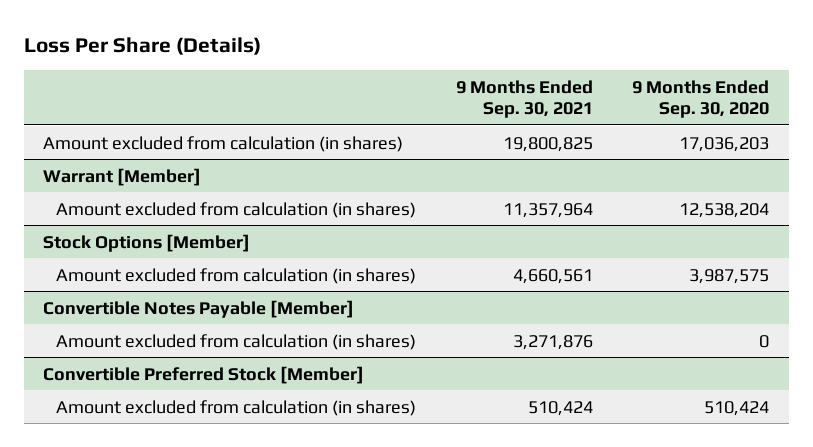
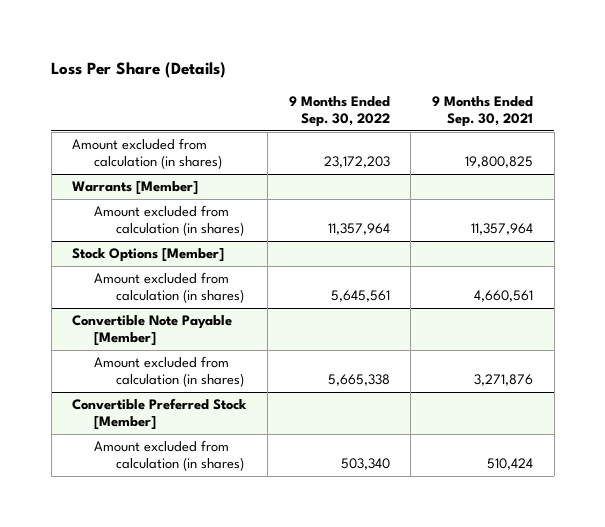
[632,79,770,118] 9 Months Ended Sep. 30, 2020 -> none
none -> [288,95,390,128] 9 Months Ended Sep. 30, 2022
[43,167,202,186] Warrant [Member] -> [72,181,199,196] Warrants [Member]
[43,299,355,318] Convertible Notes Payable [Member] -> [72,315,233,347] Convertible Note Payable [Member]

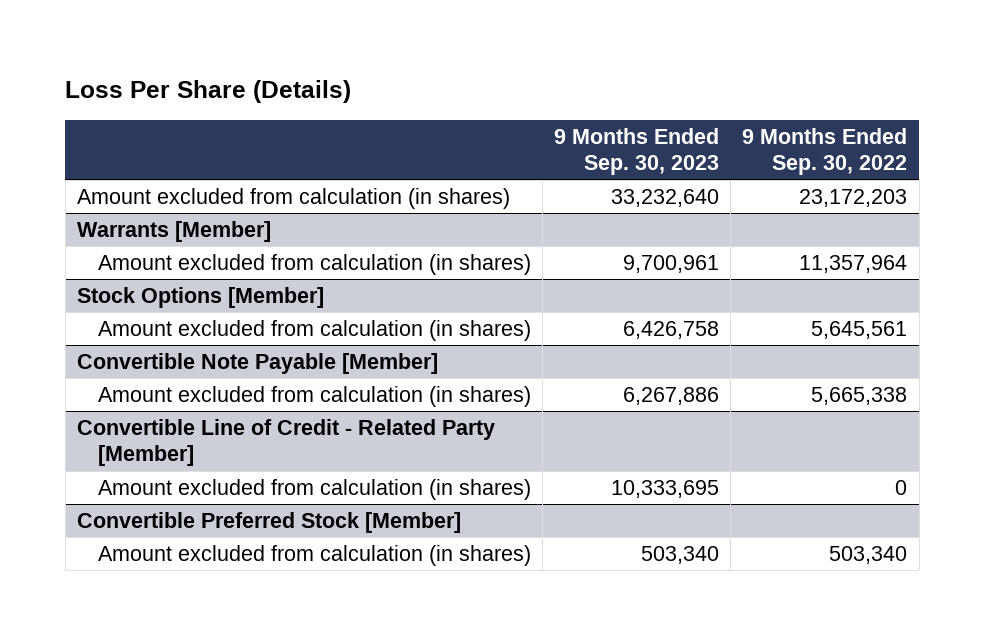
[431,95,533,128] 9 Months Ended Sep. 30, 2021 -> none
none -> [553,127,719,175] 9 Months Ended Sep. 30, 2023
none -> [76,419,495,467] Convertible Line of Credit - Related Party [Member]
none -> [97,479,531,501] Amount excluded from calculation (in shares)

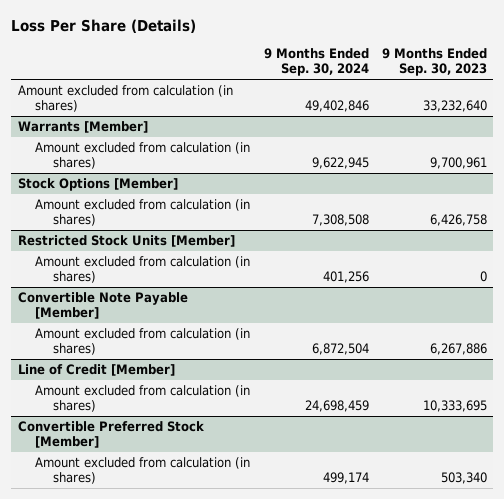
[742,127,908,175] 9 Months Ended Sep. 30, 2022 -> none
none -> [263,48,369,77] 9 Months Ended Sep. 30, 2024
none -> [17,235,235,248] Restricted Stock Units [Member]
none -> [35,256,251,284] Amount excluded from calculation (in shares)
[76,419,495,467] Convertible Line of Credit - Related Party [Member] -> [17,364,175,377] Line of Credit [Member]

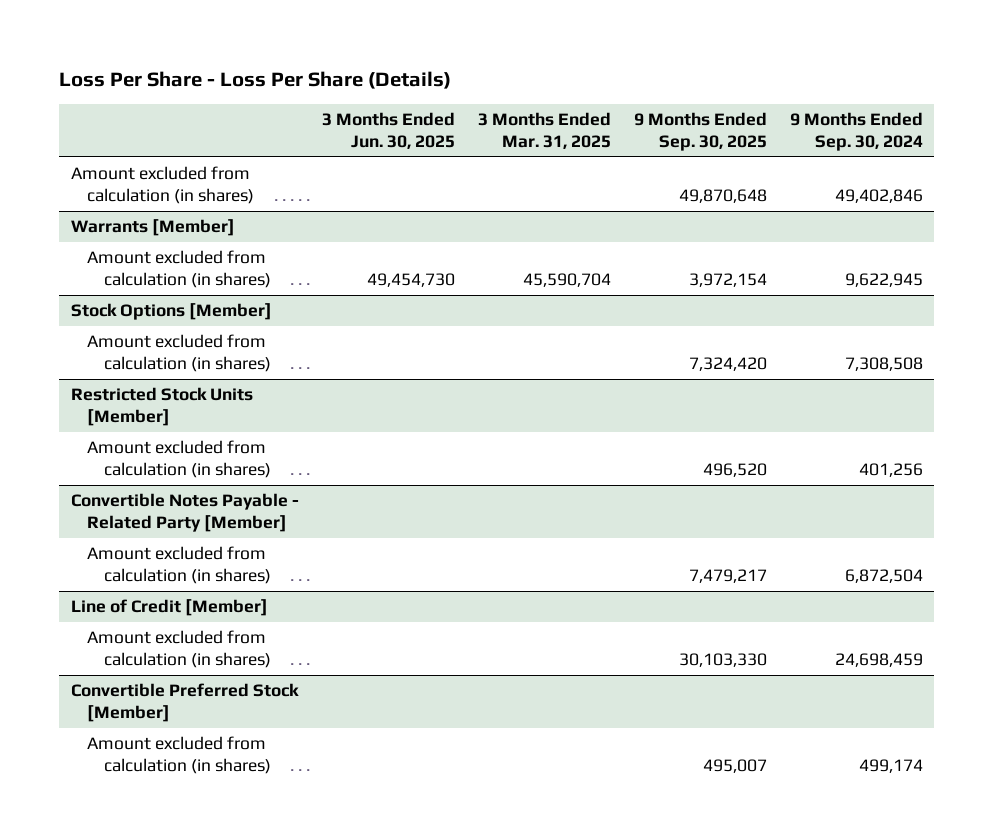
[11,18,197,33] Loss Per Share (Details) -> [59,71,452,90] Loss Per Share - Loss Per Share (Details)
[381,48,487,77] 9 Months Ended Sep. 30, 2023 -> none
none -> [321,112,455,149] 3 Months Ended Jun. 30, 2025
none -> [477,112,611,149] 3 Months Ended Mar. 31, 2025
none -> [633,112,767,151] 9 Months Ended Sep. 30, 2025
[17,292,188,320] Convertible Note Payable [Member] -> [70,493,299,532] Convertible Notes Payable - Related Party [Member]

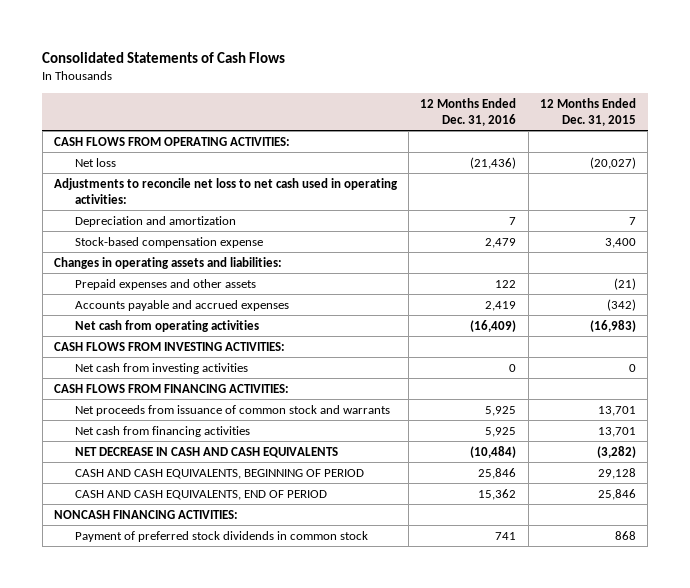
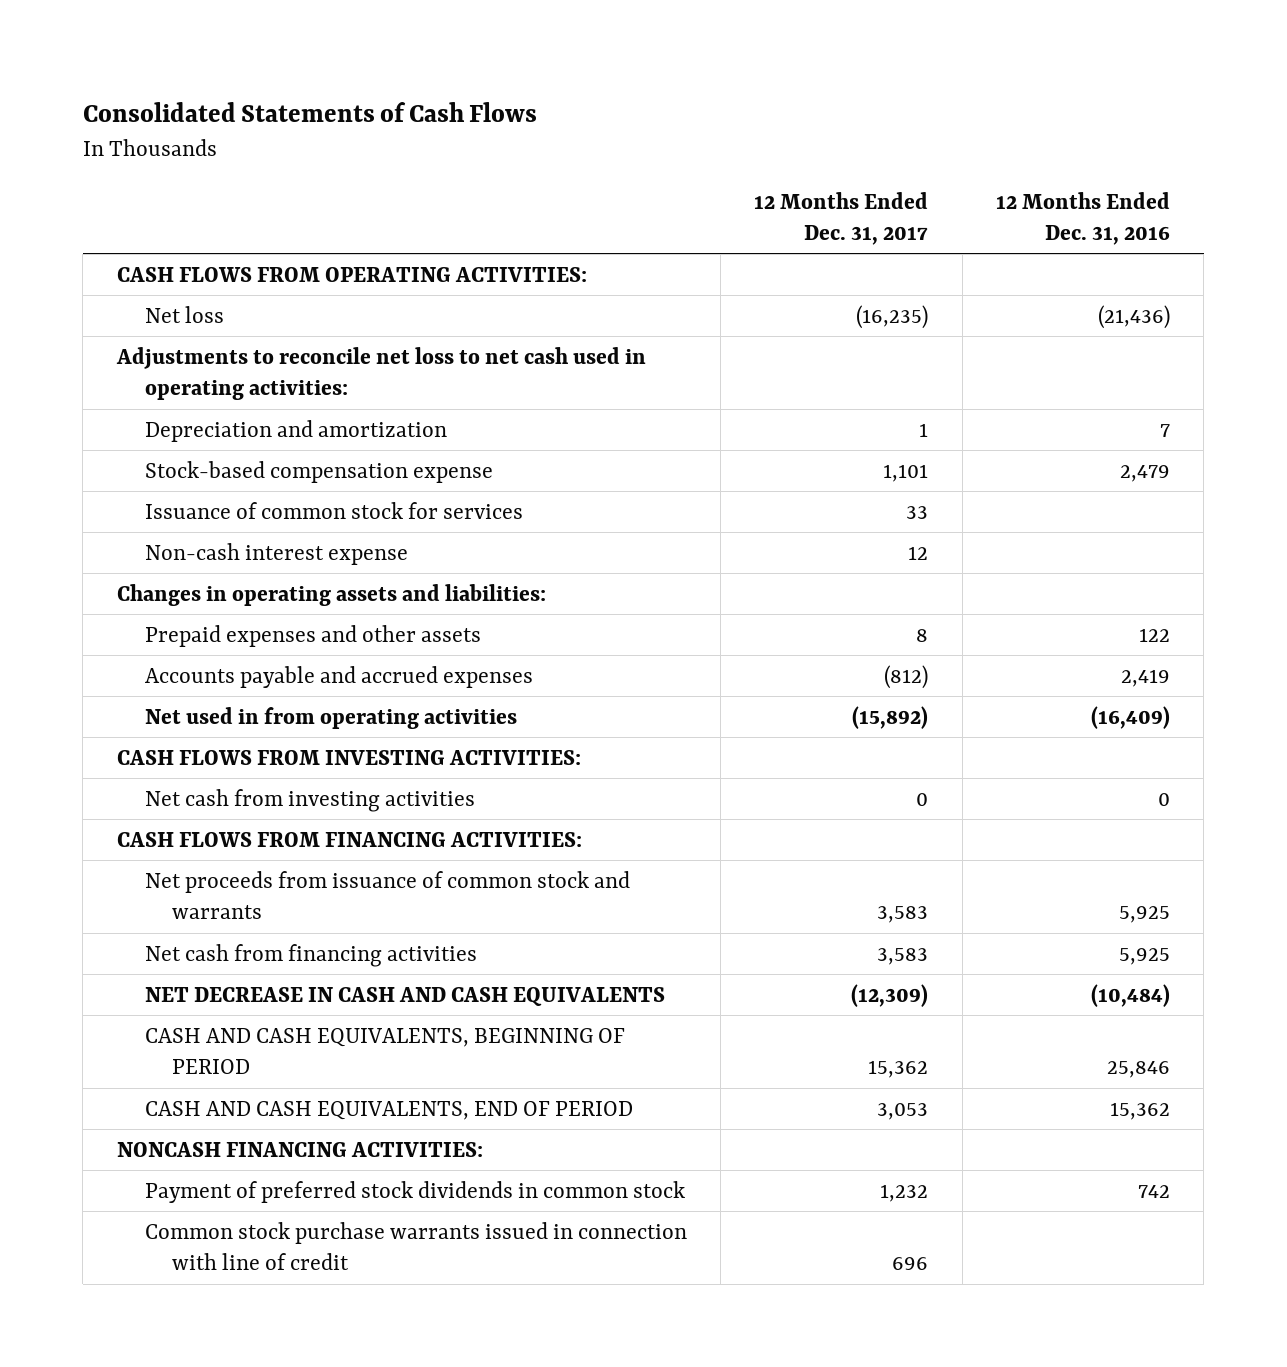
[539,98,636,126] 12 Months Ended Dec. 31, 2015 -> none
none -> [754,191,929,245] 12 Months Ended Dec. 31, 2017
none -> [144,501,523,519] Issuance of common stock for services
none -> [144,542,408,565] Non-cash interest expense
[74,319,259,332] Net cash from operating activities -> [144,706,517,729] Net used in from operating activities
[495,531,517,540] 741 -> [1138,1184,1171,1198] 742
none -> [144,1221,687,1271] Common stock purchase warrants issued in connection with line of credit

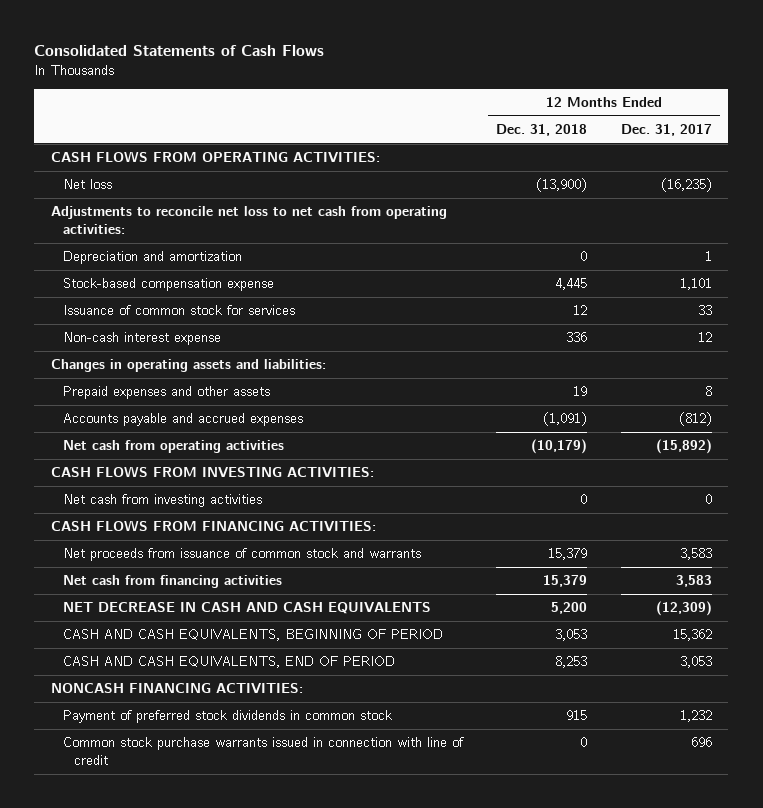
[996,191,1171,245] 12 Months Ended Dec. 31, 2016 -> none
none -> [496,124,588,137] Dec. 31, 2018
[115,346,646,401] Adjustments to reconcile net loss to net cash used in operating activities: -> [51,206,448,235] Adjustments to reconcile net loss to net cash from operating activities:
[144,706,517,729] Net used in from operating activities -> [62,440,284,454] Net cash from operating activities

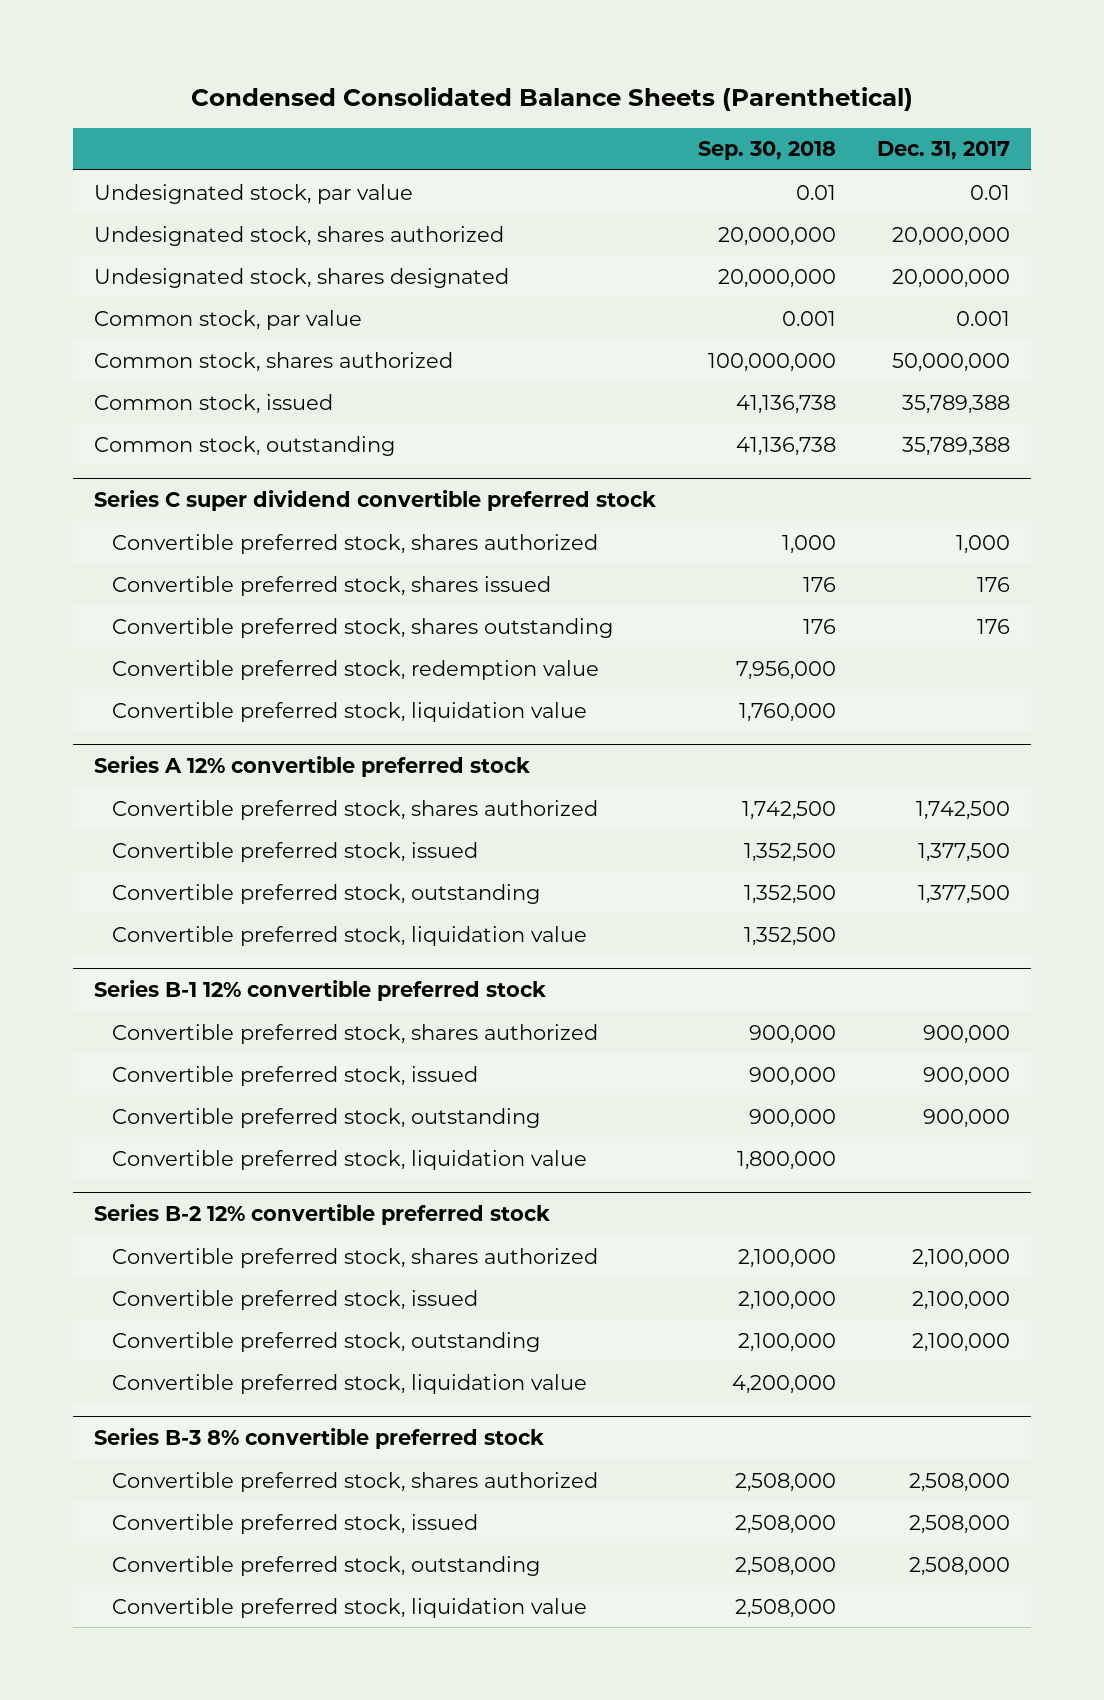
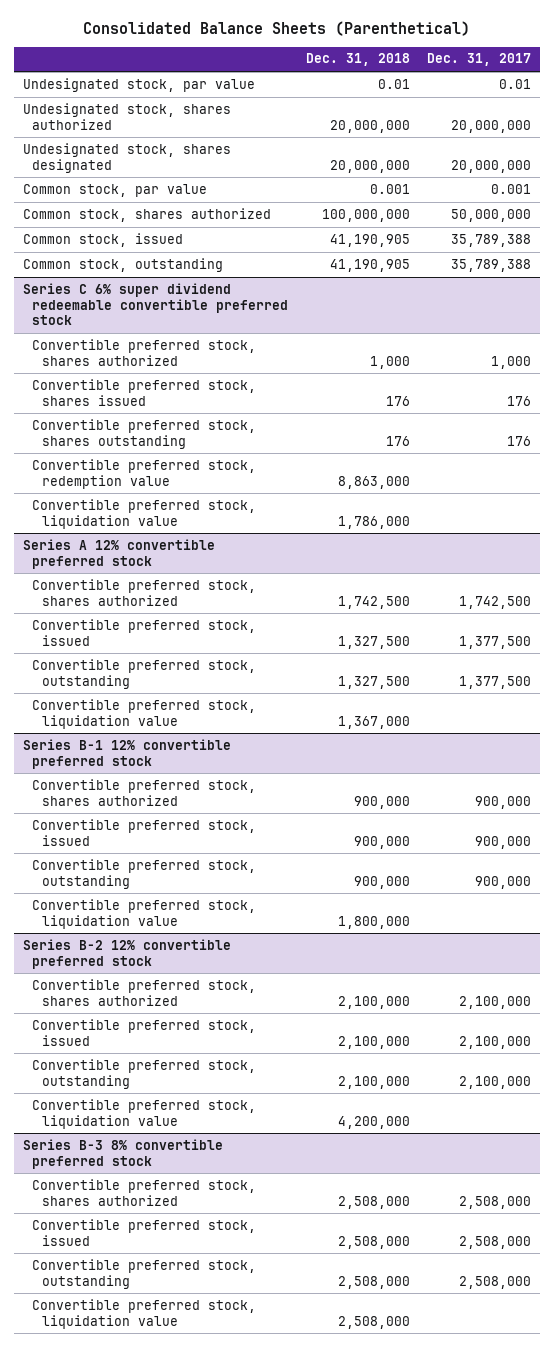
[191,87,914,112] Condensed Consolidated Balance Sheets (Parenthetical) -> [82,20,470,36] Consolidated Balance Sheets (Parenthetical)
[697,141,836,161] Sep. 30, 2018 -> none
none -> [305,53,410,67] Dec. 31, 2018
[94,490,657,512] Series C super dividend convertible preferred stock -> [22,282,289,326] Series C 6% super dividend redeemable convertible preferred stock

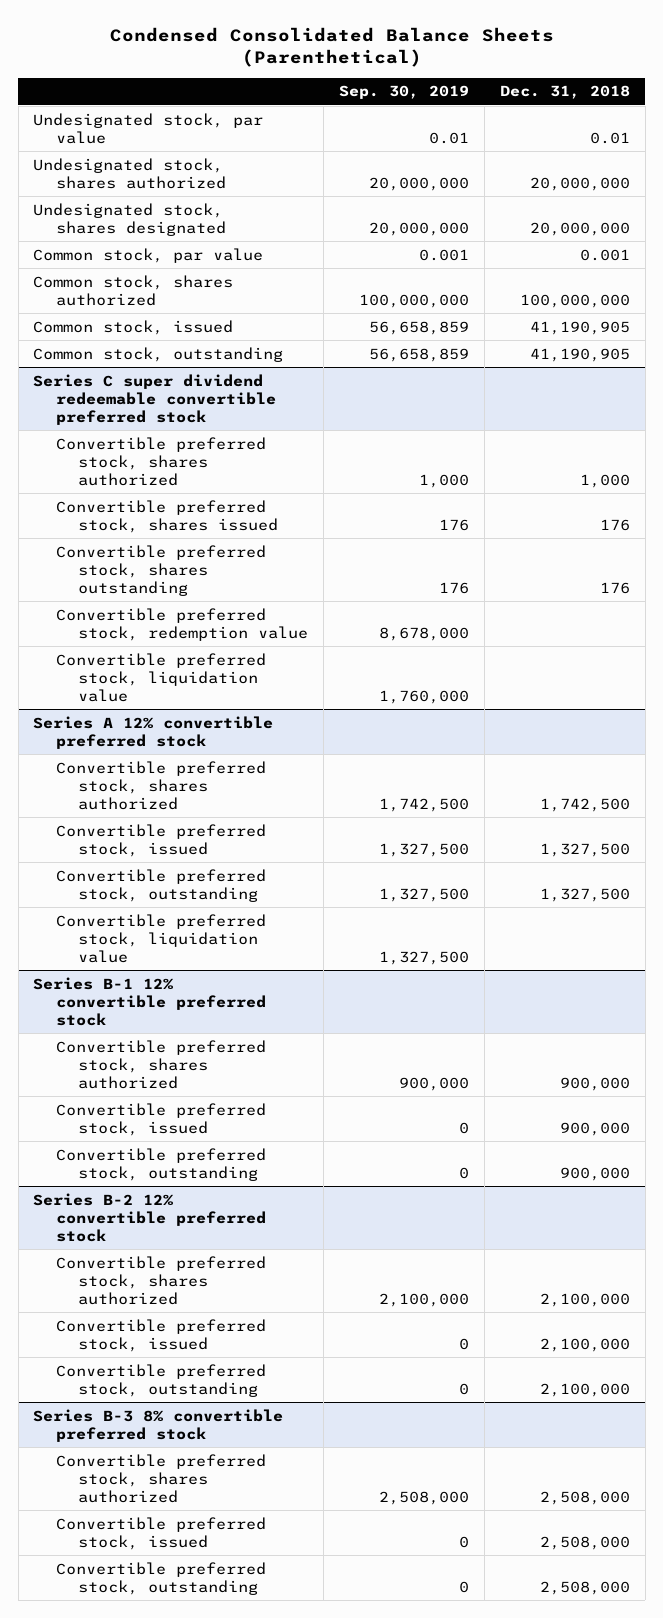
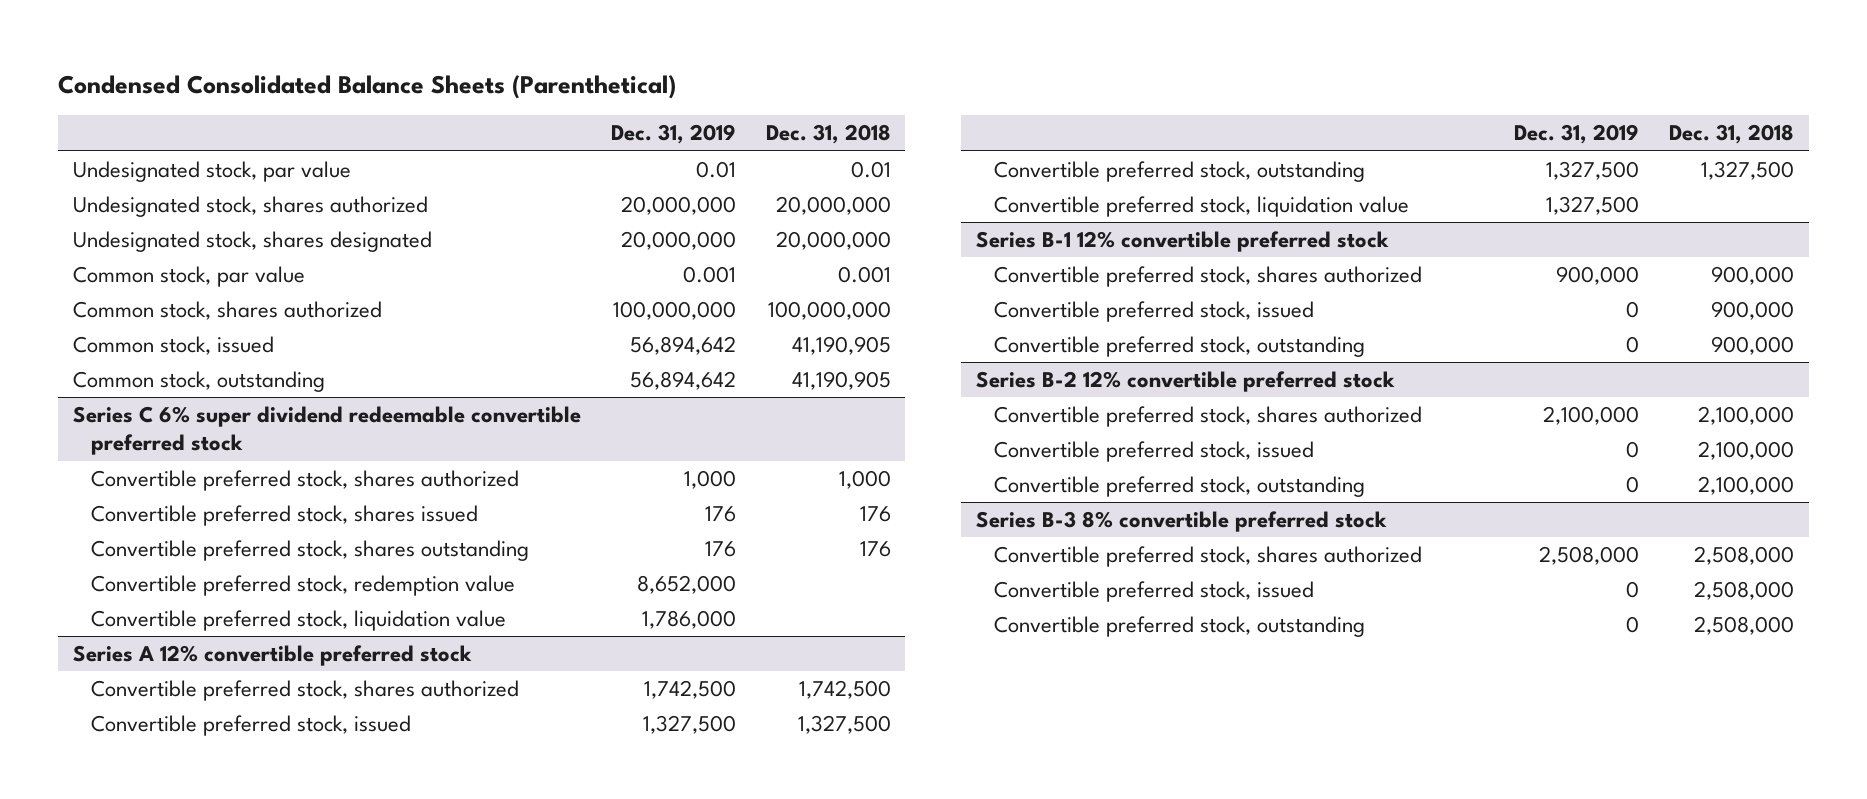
[339,85,470,100] Sep. 30, 2019 -> none
none -> [610,124,736,145] Dec. 31, 2019
[33,373,276,425] Series C super dividend redeemable convertible preferred stock -> [73,405,582,456] Series C 6% super dividend redeemable convertible preferred stock

